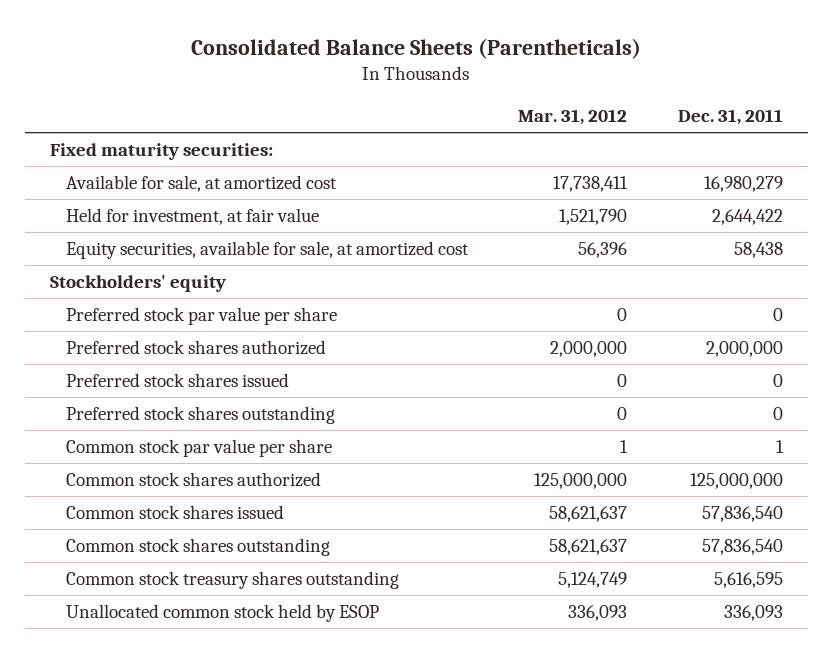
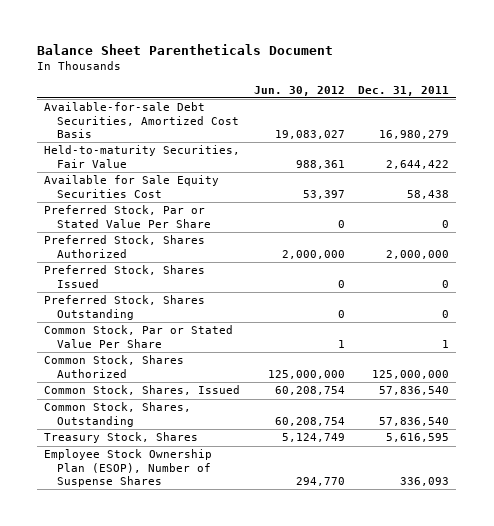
[191,37,642,59] Consolidated Balance Sheets (Parentheticals) -> [37,43,334,55] Balance Sheet Parentheticals Document
[518,109,628,126] Mar. 31, 2012 -> none
none -> [253,85,345,96] Jun. 30, 2012
[50,142,274,160] Fixed maturity securities: -> none
[50,274,227,292] Stockholders' equity -> none
[65,174,337,192] Available for sale, at amortized cost -> [44,102,239,139] Available-for-sale Debt Securities, Amortized Cost Basis
[65,207,319,225] Held for investment, at fair value -> [44,145,241,168] Held-to-maturity Securities, Fair Value
[65,240,469,259] Equity securities, available for sale, at amortized cost -> [44,175,220,198] Available for Sale Equity Securities Cost
[65,306,337,325] Preferred stock par value per share -> [44,205,211,228] Preferred Stock, Par or Stated Value Per Share
[65,339,326,355] Preferred stock shares authorized -> [44,235,206,258] Preferred Stock, Shares Authorized
[65,372,289,387] Preferred stock shares issued -> [44,265,206,288] Preferred Stock, Shares Issued
[65,405,335,424] Preferred stock shares outstanding -> [44,295,206,320] Preferred Stock, Shares Outstanding
[65,438,332,457] Common stock par value per share -> [44,325,234,348] Common Stock, Par or Stated Value Per Share
[65,471,321,487] Common stock shares authorized -> [44,355,185,378] Common Stock, Shares Authorized
[65,504,284,519] Common stock shares issued -> [44,385,241,396] Common Stock, Shares, Issued
[65,537,330,556] Common stock shares outstanding -> [44,402,192,427] Common Stock, Shares, Outstanding
[65,570,399,589] Common stock treasury shares outstanding -> [44,432,199,444] Treasury Stock, Shares
[65,603,379,622] Unallocated common stock held by ESOP -> [44,449,213,488] Employee Stock Ownership Plan (ESOP), Number of Suspense Shares

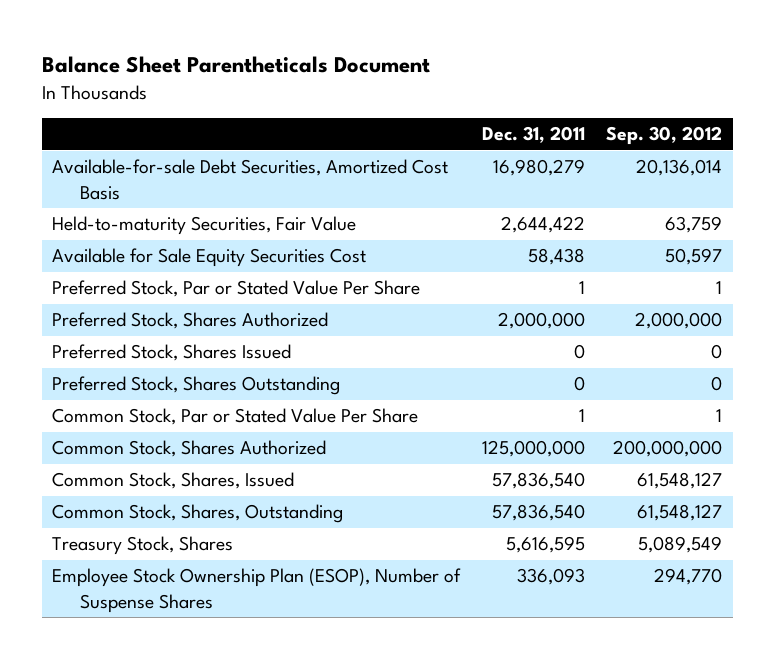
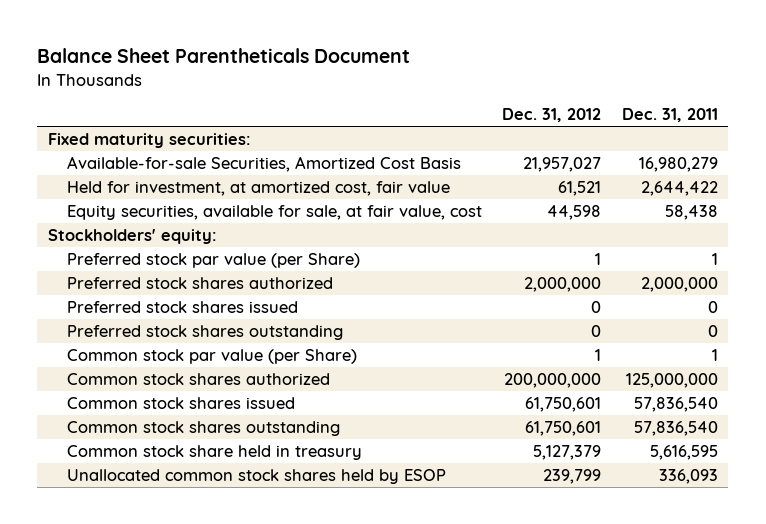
[606,126,723,146] Sep. 30, 2012 -> none
none -> [502,108,602,123] Dec. 31, 2012
none -> [47,132,251,148] Fixed maturity securities:
[52,159,449,200] Available-for-sale Debt Securities, Amortized Cost Basis -> [66,155,461,172] Available-for-sale Securities, Amortized Cost Basis
[52,216,357,236] Held-to-maturity Securities, Fair Value -> [66,180,450,196] Held for investment, at amortized cost, fair value
[52,248,367,268] Available for Sale Equity Securities Cost -> [66,204,482,220] Equity securities, available for sale, at fair value, cost
none -> [47,228,217,244] Stockholders' equity:
[52,280,421,298] Preferred Stock, Par or Stated Value Per Share -> [66,252,360,268] Preferred stock par value (per Share)
[52,312,329,330] Preferred Stock, Shares Authorized -> [66,276,333,289] Preferred stock shares authorized
[52,344,292,362] Preferred Stock, Shares Issued -> [66,300,298,313] Preferred stock shares issued
[52,376,341,396] Preferred Stock, Shares Outstanding -> [66,324,343,340] Preferred stock shares outstanding
[52,408,419,426] Common Stock, Par or Stated Value Per Share -> [66,348,357,364] Common stock par value (per Share)
[52,440,327,458] Common Stock, Shares Authorized -> [66,372,330,385] Common stock shares authorized
[52,472,295,490] Common Stock, Shares, Issued -> [66,396,295,409] Common stock shares issued
[52,504,344,524] Common Stock, Shares, Outstanding -> [66,420,340,436] Common stock shares outstanding
[52,536,234,556] Treasury Stock, Shares -> [66,444,362,460] Common stock share held in treasury
[52,568,462,613] Employee Stock Ownership Plan (ESOP), Number of Suspense Shares -> [66,468,446,484] Unallocated common stock shares held by ESOP

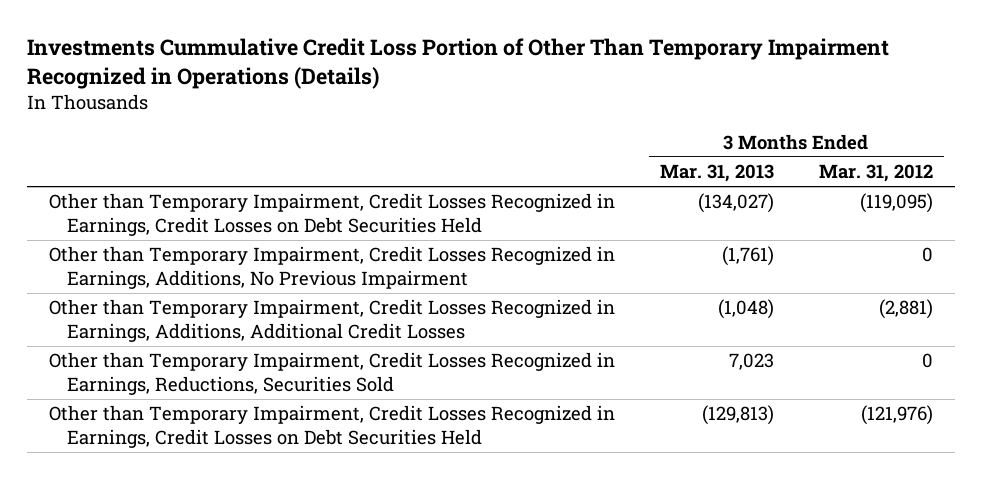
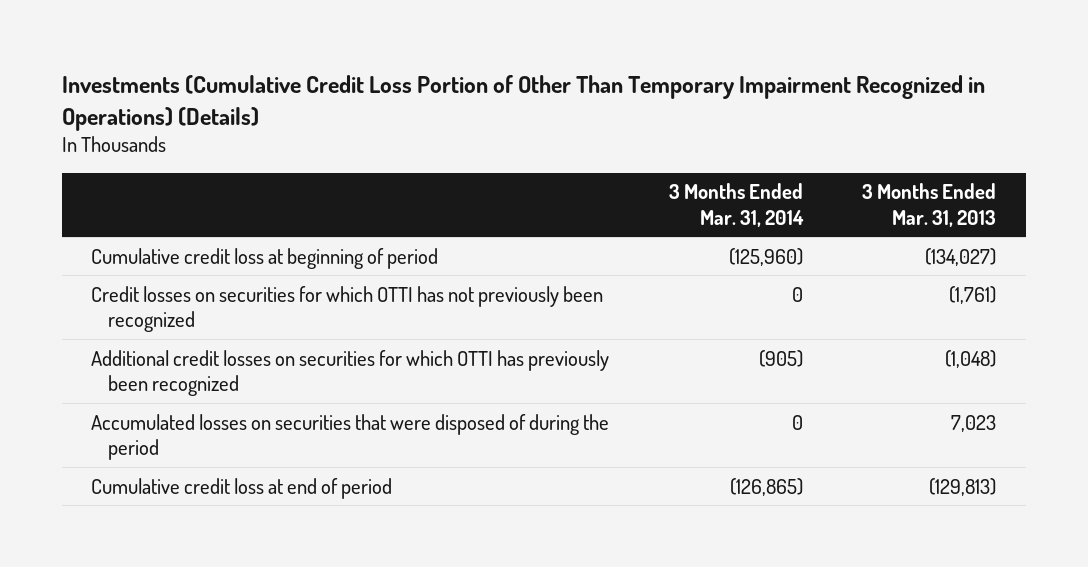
[26,38,889,89] Investments Cummulative Credit Loss Portion of Other Than Temporary Impairment Recognized in Operations (Details) -> [61,75,985,131] Investments (Cumulative Credit Loss Portion of Other Than Temporary Impairment Recognized in Operations) (Details)
[818,164,933,183] Mar. 31, 2012 -> none
none -> [668,183,804,227] 3 Months Ended Mar. 31, 2014
[48,193,615,236] Other than Temporary Impairment, Credit Losses Recognized in Earnings, Credit Losses on Debt Securities Held -> [91,247,439,269] Cumulative credit loss at beginning of period
[48,246,615,289] Other than Temporary Impairment, Credit Losses Recognized in Earnings, Additions, No Previous Impairment -> [91,285,604,332] Credit losses on securities for which OTTI has not previously been recognized
[48,299,615,342] Other than Temporary Impairment, Credit Losses Recognized in Earnings, Additions, Additional Credit Losses -> [91,349,610,396] Additional credit losses on securities for which OTTI has previously been recognized
[48,352,615,395] Other than Temporary Impairment, Credit Losses Recognized in Earnings, Reductions, Securities Sold -> [91,413,610,460] Accumulated losses on securities that were disposed of during the period
[48,405,615,448] Other than Temporary Impairment, Credit Losses Recognized in Earnings, Credit Losses on Debt Securities Held -> [91,477,393,499] Cumulative credit loss at end of period

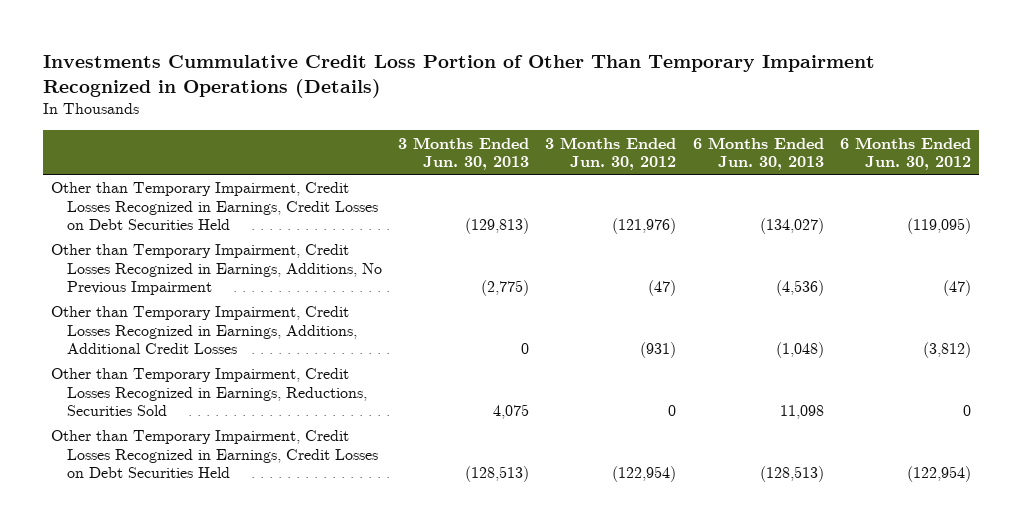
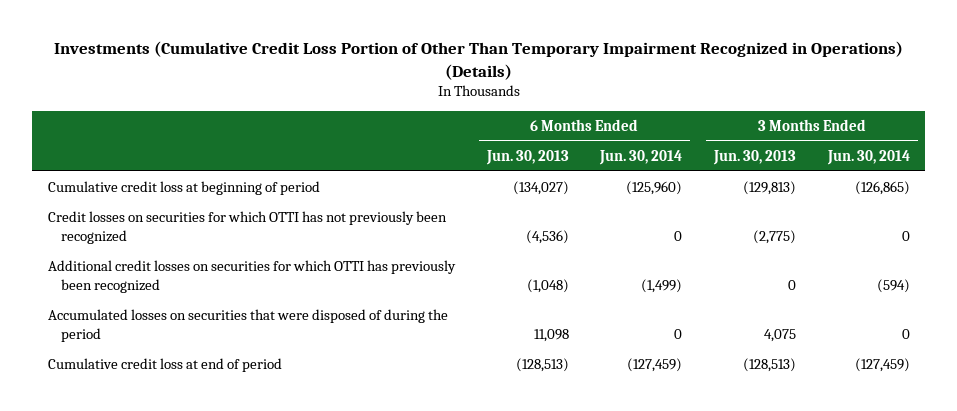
[43,54,876,98] Investments Cummulative Credit Loss Portion of Other Than Temporary Impairment Recognized in Operations (Details) -> [53,41,903,80] Investments (Cumulative Credit Loss Portion of Other Than Temporary Impairment Recognized in Operations) (Details)
[545,136,677,171] 3 Months Ended Jun. 30, 2012 -> none
[839,136,971,171] 6 Months Ended Jun. 30, 2012 -> none
none -> [599,149,683,165] Jun. 30, 2014
none -> [826,149,910,165] Jun. 30, 2014
[51,182,378,231] Other than Temporary Impairment, Credit Losses Recognized in Earnings, Credit Losses on Debt Securities Held -> [47,180,320,195] Cumulative credit loss at beginning of period
[51,244,382,296] Other than Temporary Impairment, Credit Losses Recognized in Earnings, Additions, No Previous Impairment -> [47,210,447,244] Credit losses on securities for which OTTI has not previously been recognized
[51,306,357,355] Other than Temporary Impairment, Credit Losses Recognized in Earnings, Additions, Additional Credit Losses -> [47,259,456,293] Additional credit losses on securities for which OTTI has previously been recognized
[51,368,367,417] Other than Temporary Impairment, Credit Losses Recognized in Earnings, Reductions, Securities Sold -> [47,308,448,342] Accumulated losses on securities that were disposed of during the period
[51,430,378,479] Other than Temporary Impairment, Credit Losses Recognized in Earnings, Credit Losses on Debt Securities Held -> [47,357,282,372] Cumulative credit loss at end of period

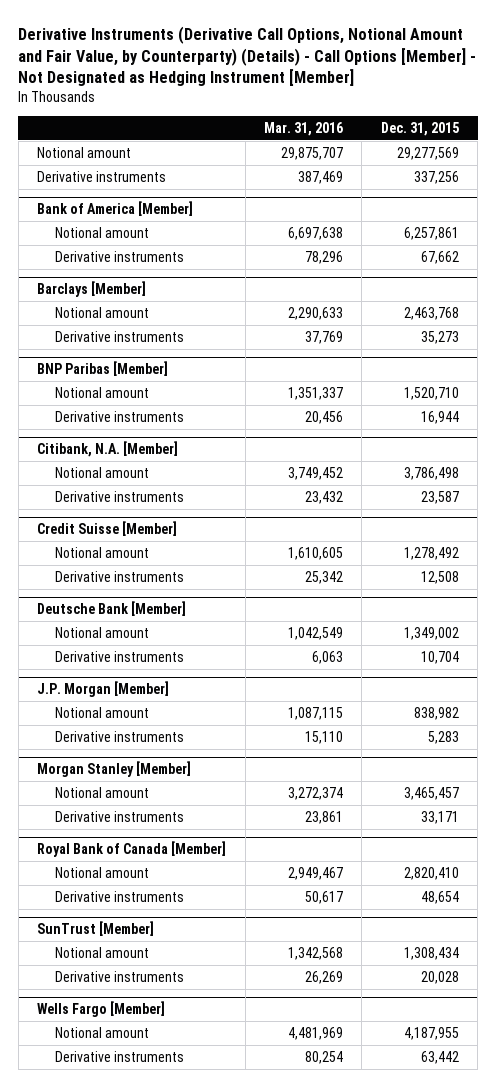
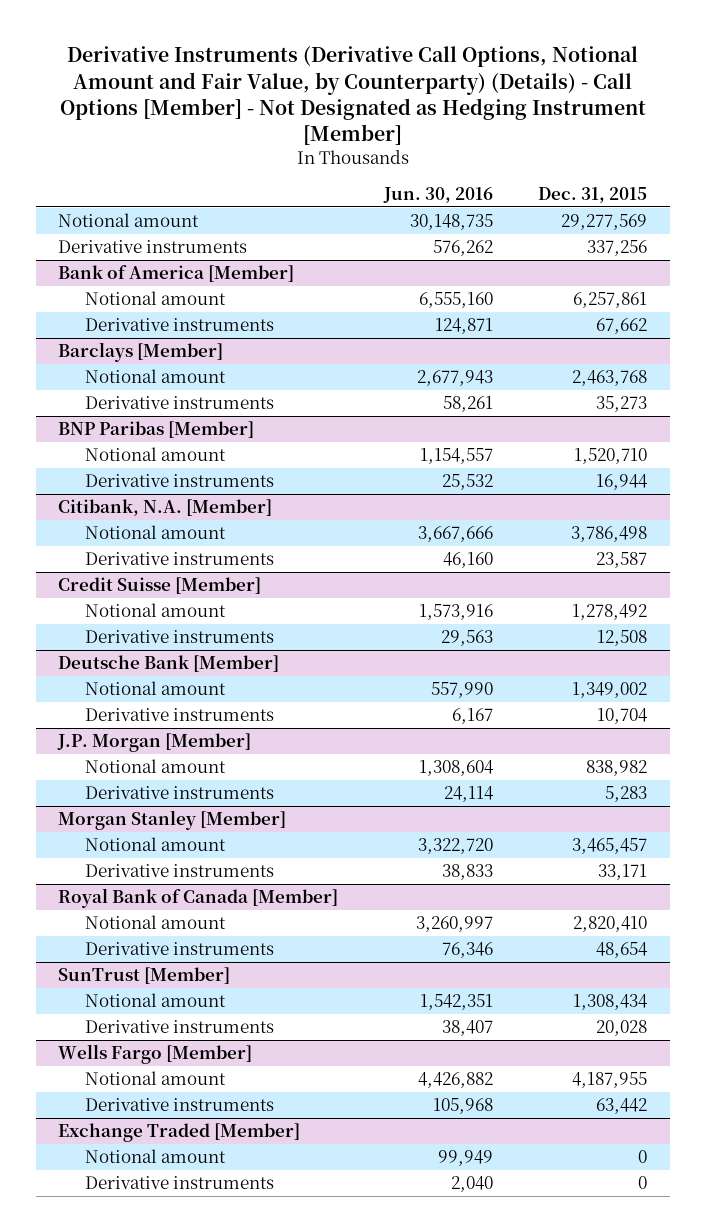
[263,121,343,136] Mar. 31, 2016 -> none
none -> [382,187,493,204] Jun. 30, 2016
none -> [58,1123,301,1143] Exchange Traded [Member]
none -> [84,1149,226,1164] Notional amount
none -> [84,1176,274,1190] Derivative instruments

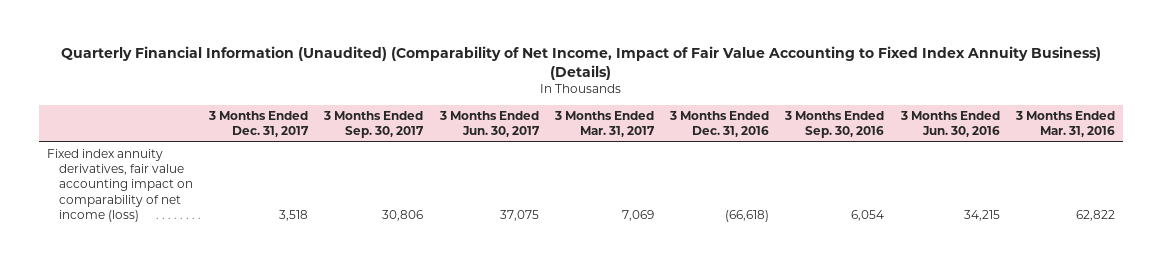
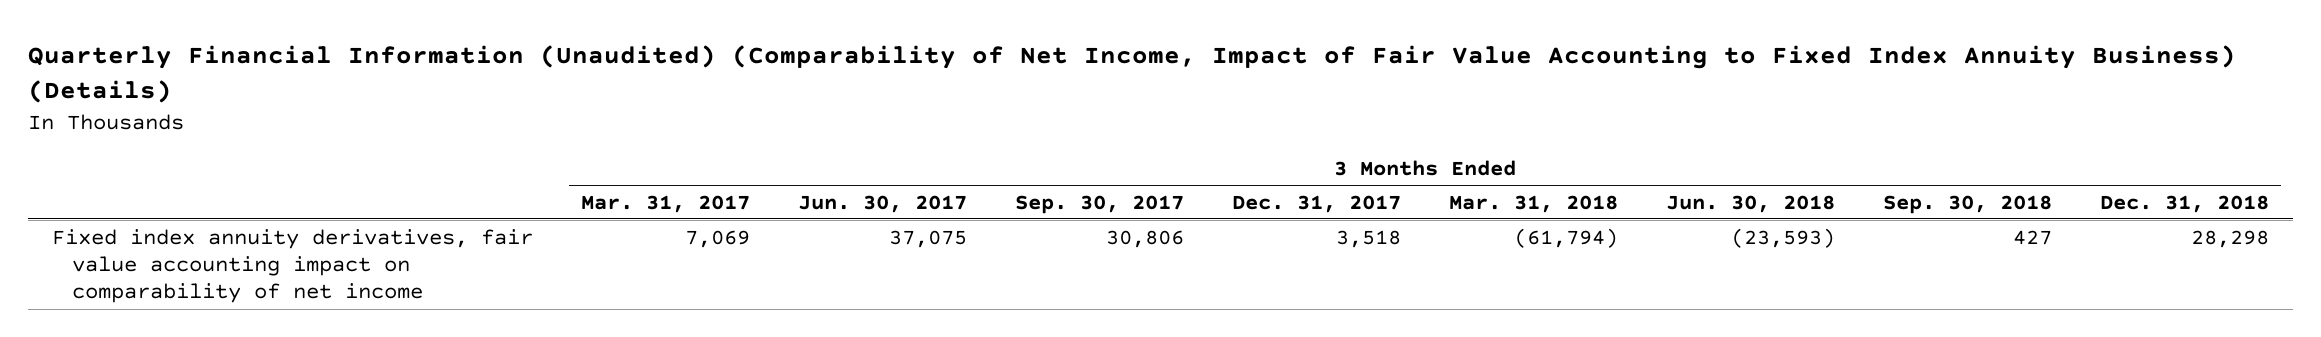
[669,110,770,138] 3 Months Ended Dec. 31, 2016 -> none
[784,110,885,139] 3 Months Ended Sep. 30, 2016 -> none
[899,110,1000,138] 3 Months Ended Jun. 30, 2016 -> none
[1014,110,1115,138] 3 Months Ended Mar. 31, 2016 -> none
none -> [1449,194,1619,213] Mar. 31, 2018
none -> [1666,194,1836,213] Jun. 30, 2018
none -> [1883,194,2053,214] Sep. 30, 2018
none -> [2100,194,2270,213] Dec. 31, 2018
[47,148,193,222] Fixed index annuity derivatives, fair value accounting impact on comparability of net income (loss) -> [51,228,533,304] Fixed index annuity derivatives, fair value accounting impact on comparability of net income

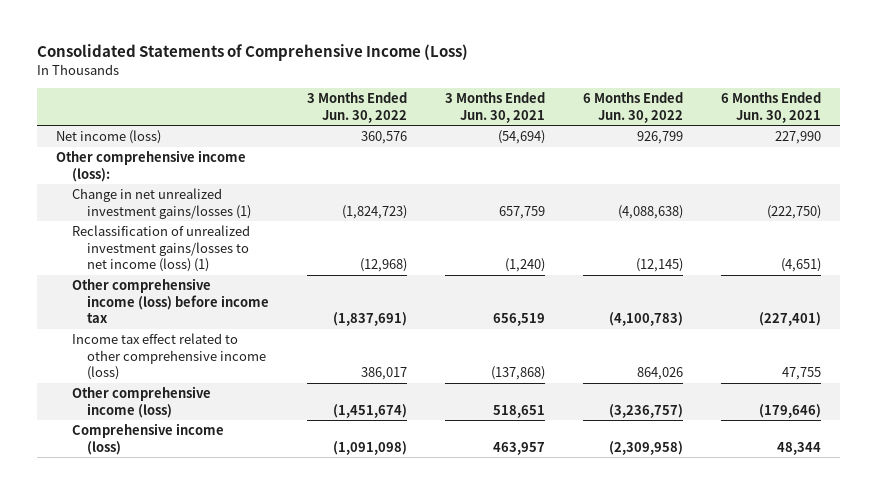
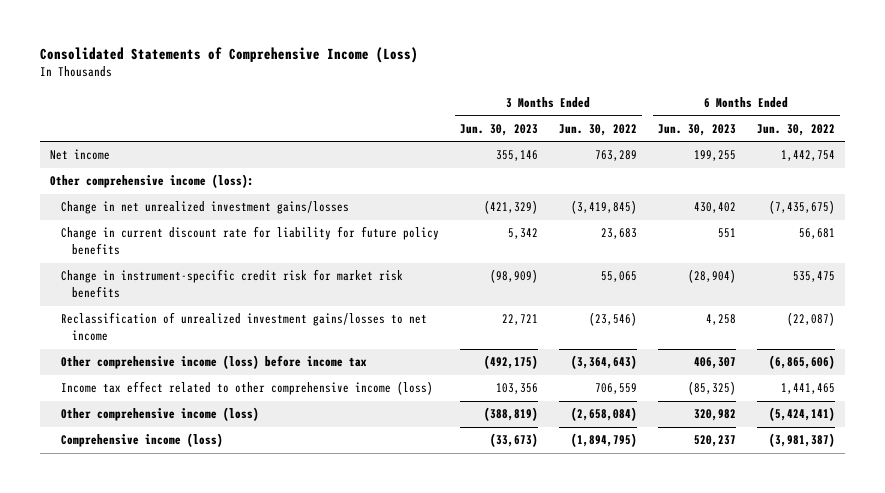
[445,92,546,123] 3 Months Ended Jun. 30, 2021 -> none
[721,92,822,123] 6 Months Ended Jun. 30, 2021 -> none
none -> [460,123,539,136] Jun. 30, 2023
none -> [657,123,736,136] Jun. 30, 2023
[56,130,162,145] Net income (loss) -> [49,149,110,161] Net income
[361,131,408,145] 360,576 -> [594,150,637,162] 763,289
[637,131,684,145] 926,799 -> [780,150,835,162] 1,442,754
[71,188,252,219] Change in net unrealized investment gains/losses (1) -> [61,201,350,215] Change in net unrealized investment gains/losses
[342,204,408,219] (1,824,723) -> [570,200,637,215] (3,419,845)
[618,204,684,219] (4,088,638) -> [768,200,835,215] (7,435,675)
none -> [61,226,440,256] Change in current discount rate for liability for future policy benefits
none -> [61,269,404,299] Change in instrument-specific credit risk for market risk benefits
[71,225,250,273] Reclassification of unrealized investment gains/losses to net income (loss) (1) -> [61,312,428,342] Reclassification of unrealized investment gains/losses to net income
[360,258,408,273] (12,968) -> [588,312,637,327] (23,546)
[636,258,684,273] (12,145) -> [786,312,835,327] (22,087)
[333,312,408,327] (1,837,691) -> [570,355,637,370] (3,364,643)
[609,312,684,327] (4,100,783) -> [768,355,835,370] (6,865,606)
[361,367,408,381] 386,017 -> [594,383,637,395] 706,559
[637,367,684,381] 864,026 -> [780,383,835,395] 1,441,465
[333,403,408,418] (1,451,674) -> [570,407,637,422] (2,658,084)
[609,403,684,418] (3,236,757) -> [768,407,835,422] (5,424,141)
[333,440,408,455] (1,091,098) -> [570,433,637,448] (1,894,795)
[609,440,684,455] (2,309,958) -> [768,433,835,448] (3,981,387)

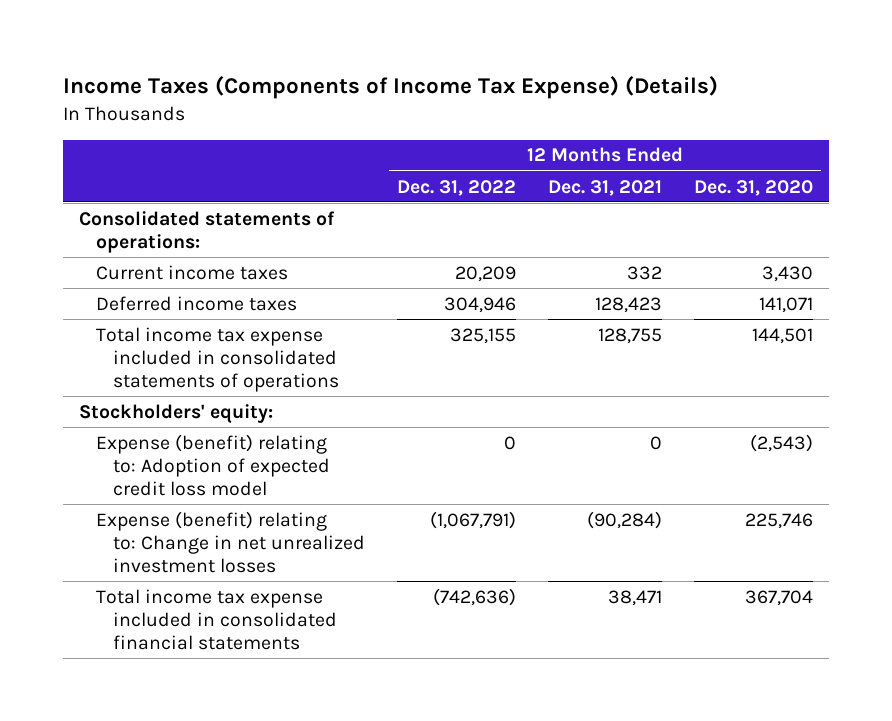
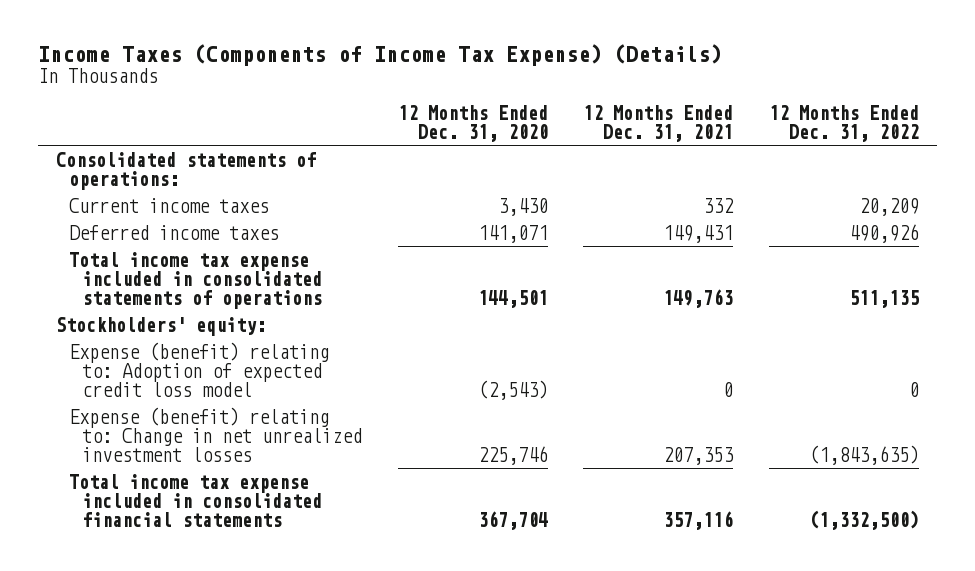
[444,296,517,313] 304,946 -> [849,223,920,243] 490,926
[595,296,663,313] 128,423 -> [663,224,734,243] 149,431
[450,327,517,344] 325,155 -> [849,289,920,308] 511,135
[598,327,663,344] 128,755 -> [663,288,734,308] 149,763
[430,510,517,529] (1,067,791) -> [809,444,920,465] (1,843,635)
[587,510,663,529] (90,284) -> [663,446,735,465] 207,353
[433,587,517,606] (742,636) -> [809,509,920,530] (1,332,500)
[608,589,663,606] 38,471 -> [663,510,734,530] 357,116

